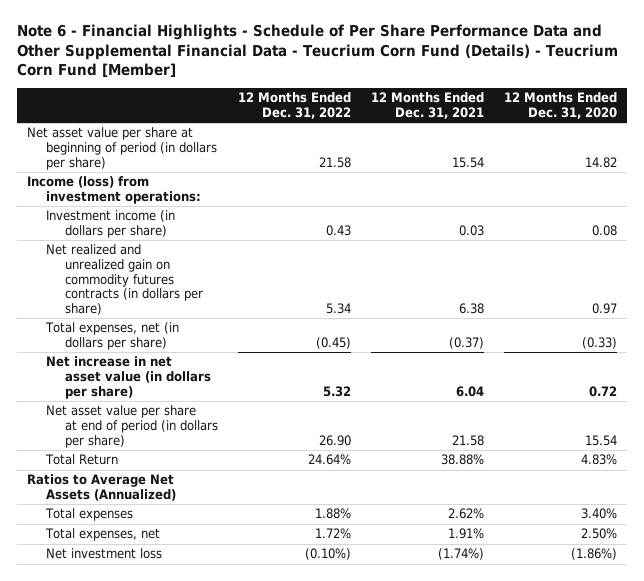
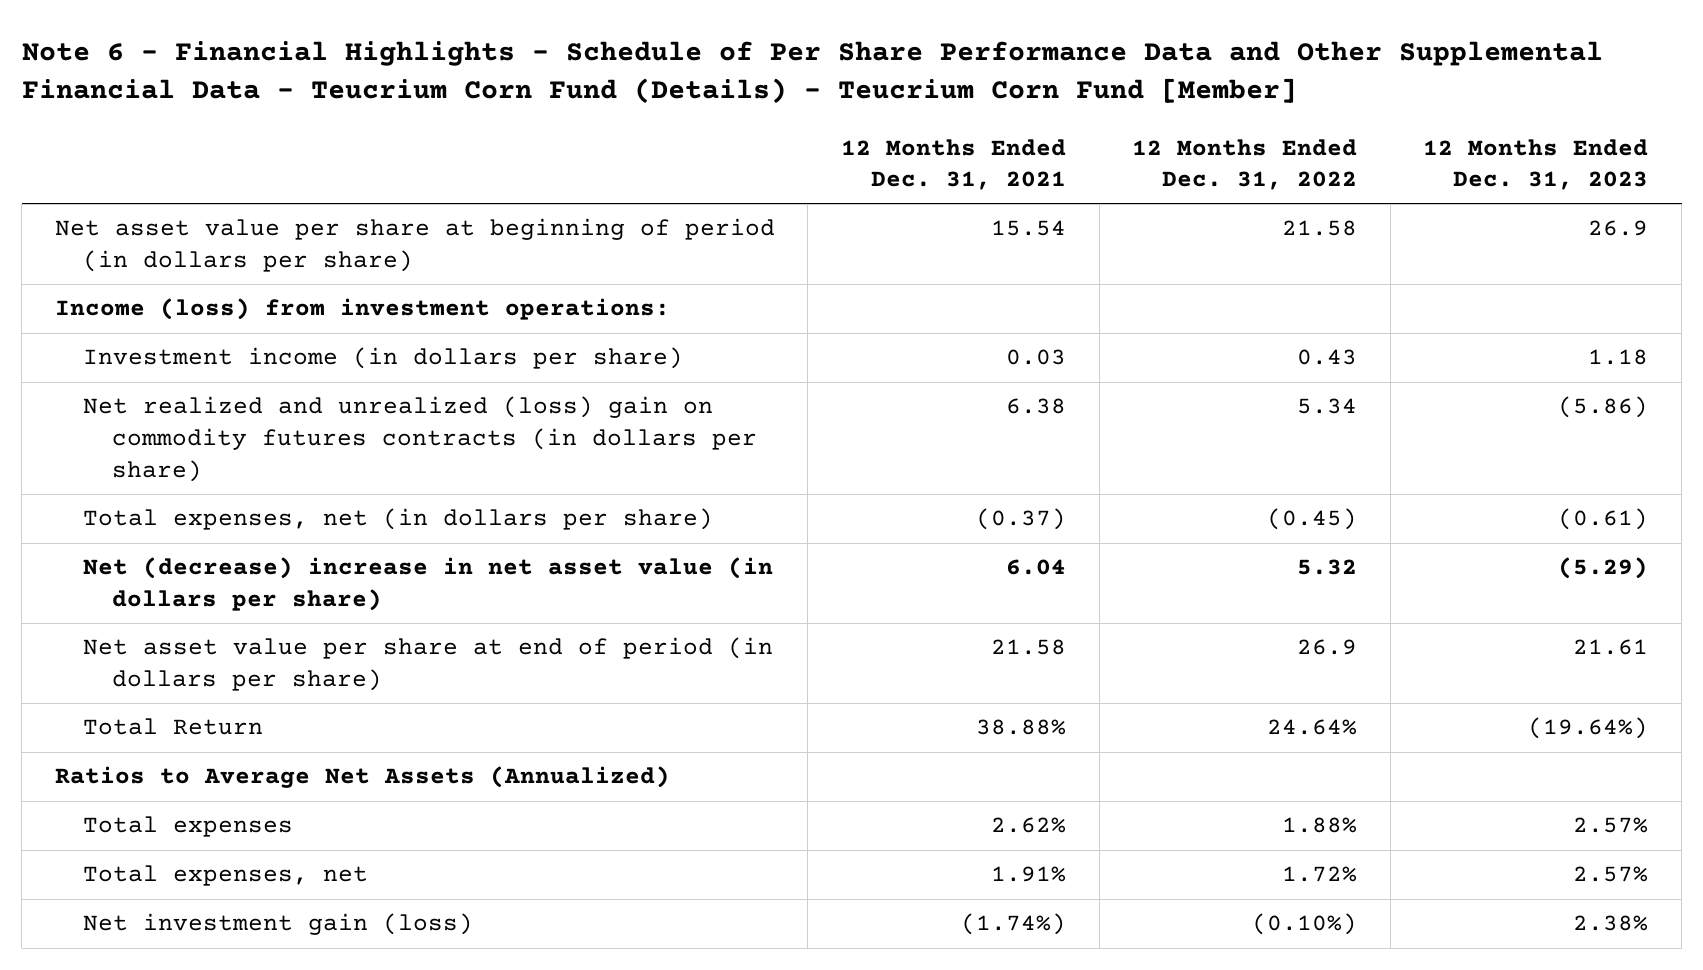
[504,92,618,119] 12 Months Ended Dec. 31, 2020 -> none
none -> [1423,138,1649,191] 12 Months Ended Dec. 31, 2023
[45,244,203,316] Net realized and unrealized gain on commodity futures contracts (in dollars per share) -> [83,396,757,482] Net realized and unrealized (loss) gain on commodity futures contracts (in dollars per share)
[45,356,211,399] Net increase in net asset value (in dollars per share) -> [83,557,774,612] Net (decrease) increase in net asset value (in dollars per share)
[319,434,352,446] 26.90 -> [1297,639,1358,656] 26.9
[45,548,162,560] Net investment loss -> [83,913,474,936] Net investment gain (loss)

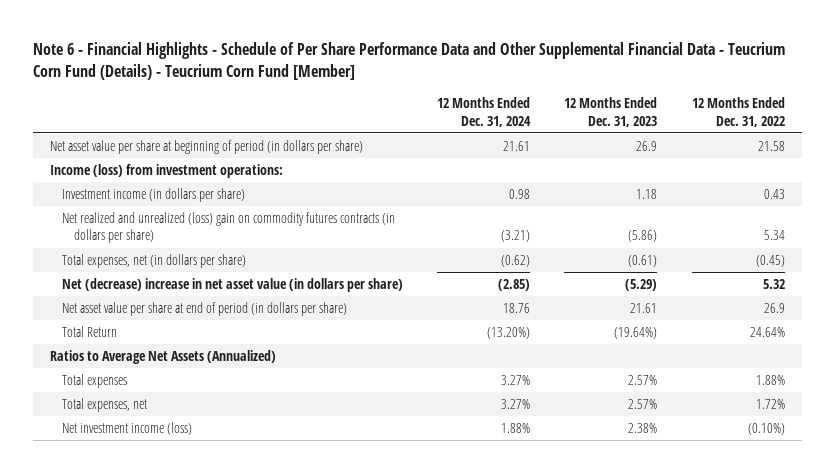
[840,138,1066,191] 12 Months Ended Dec. 31, 2021 -> none
none -> [437,97,532,127] 12 Months Ended Dec. 31, 2024
[83,913,474,936] Net investment gain (loss) -> [62,422,193,436] Net investment income (loss)

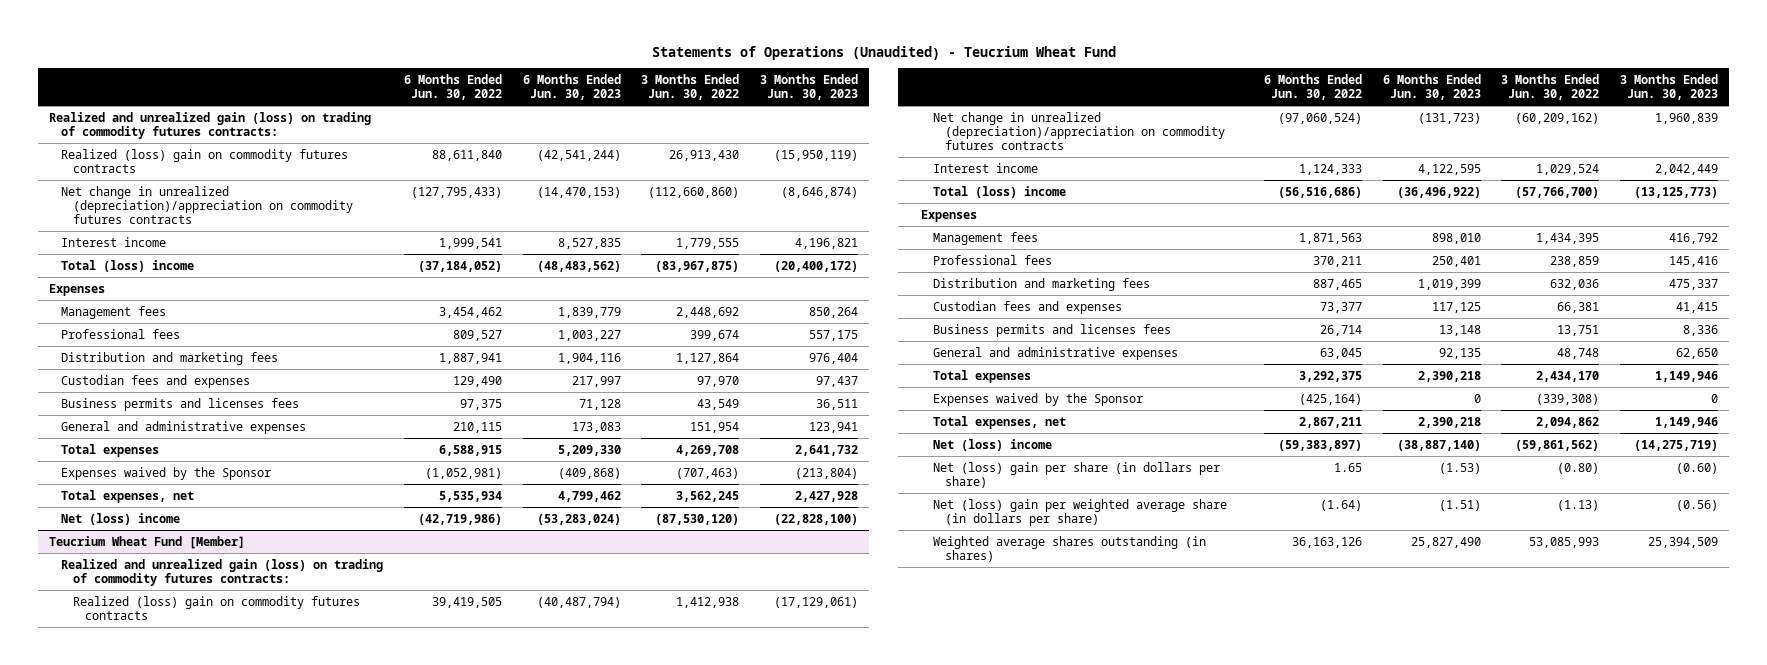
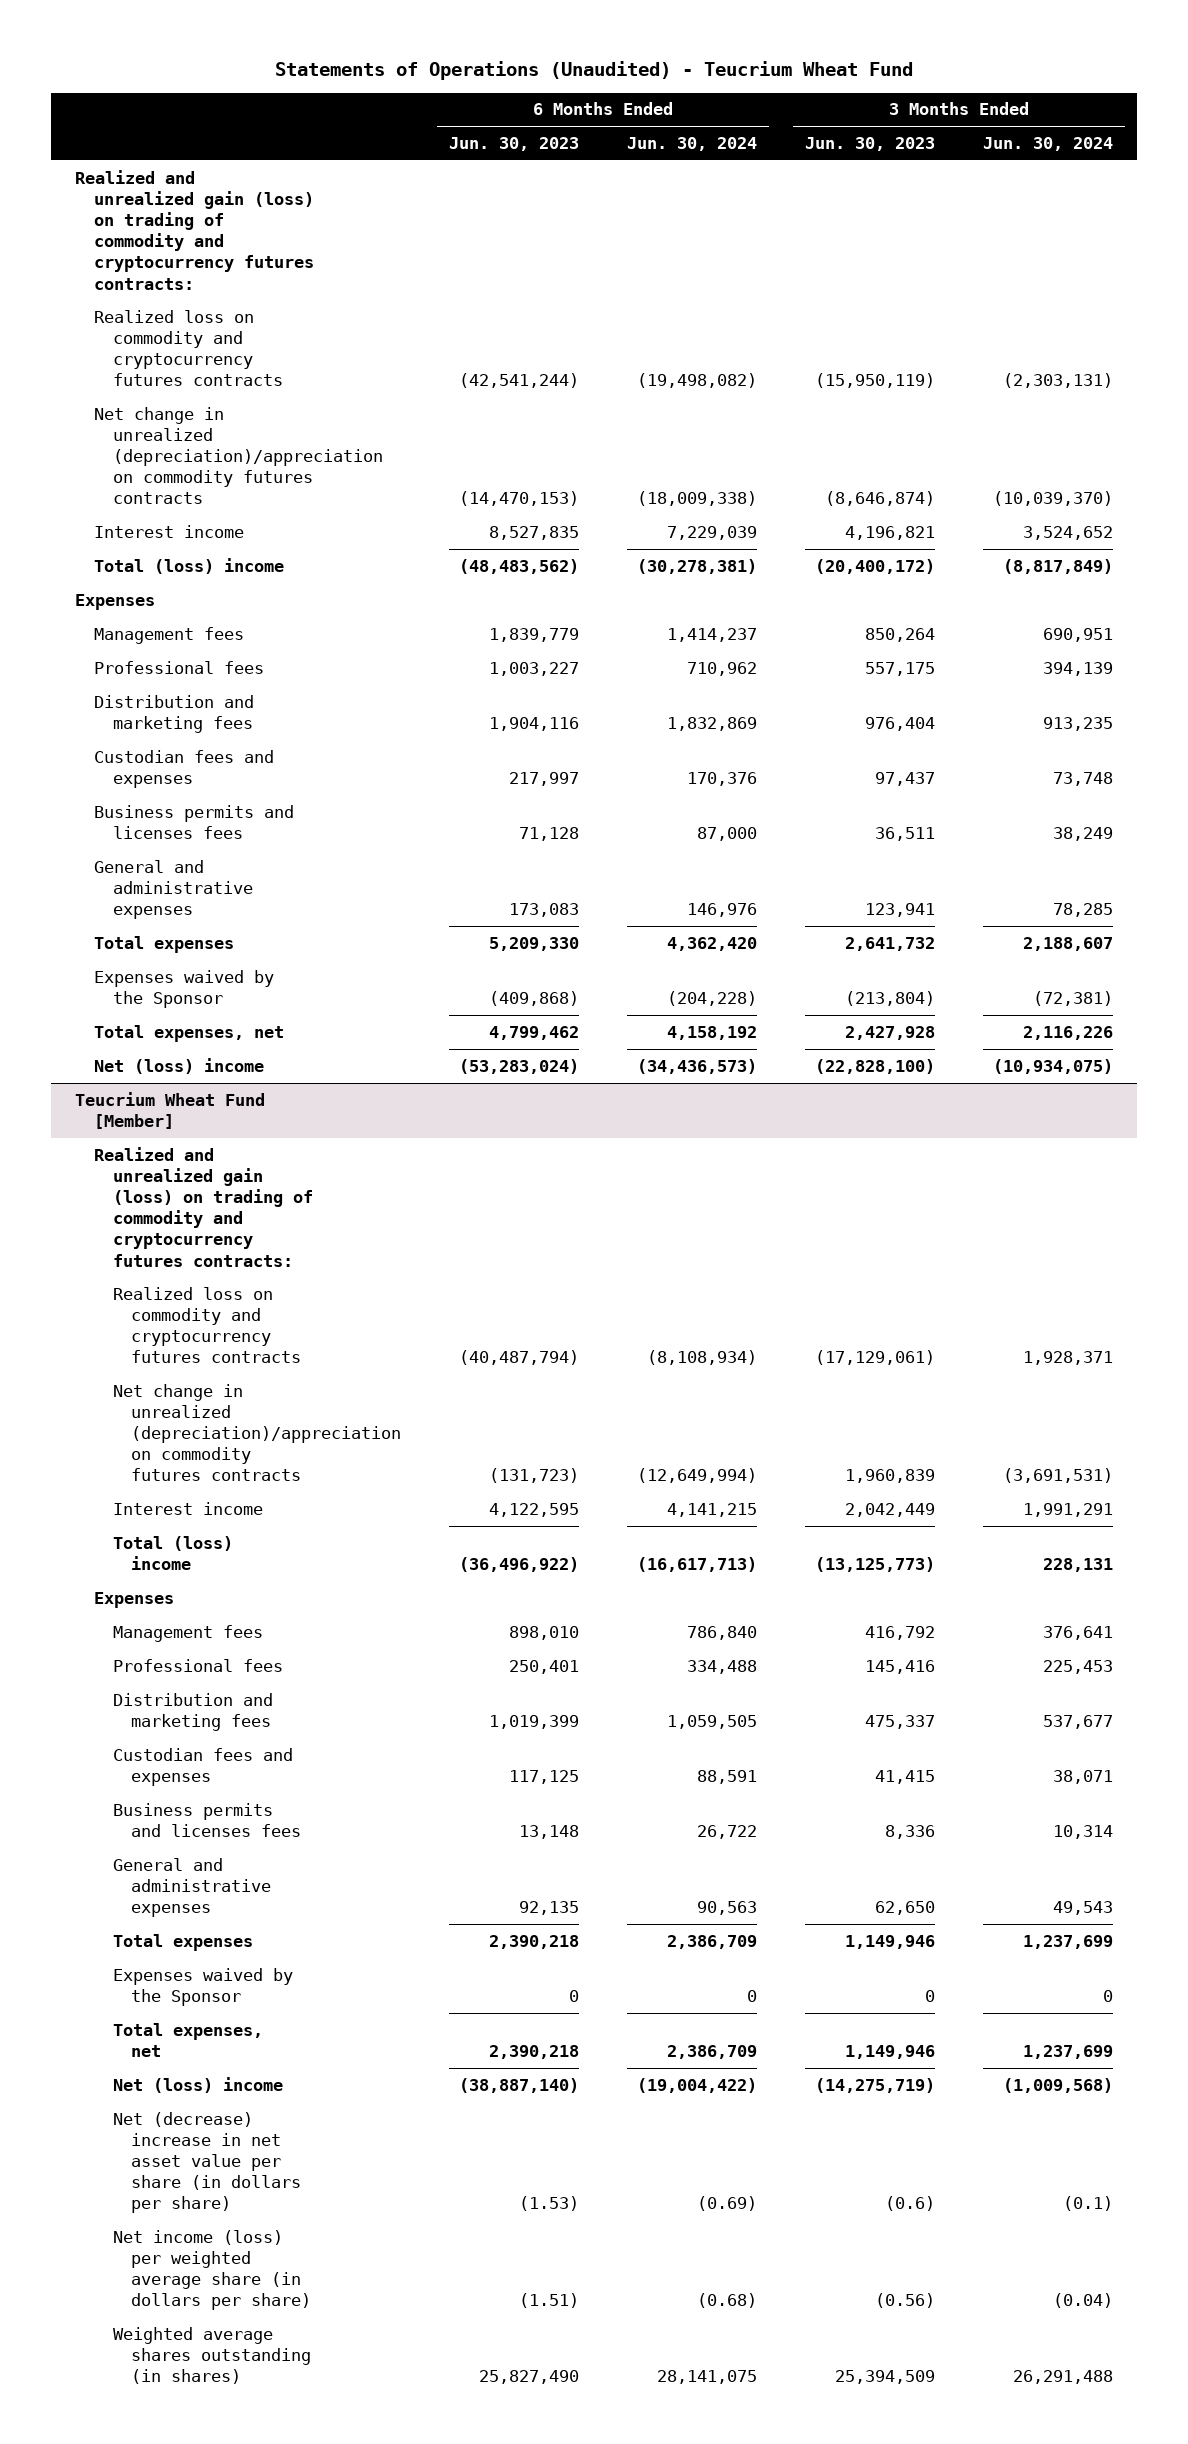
[403,74,502,101] 6 Months Ended Jun. 30, 2022 -> none
[641,74,740,101] 3 Months Ended Jun. 30, 2022 -> none
none -> [627,137,758,152] Jun. 30, 2024
none -> [983,137,1114,152] Jun. 30, 2024
[48,111,371,139] Realized and unrealized gain (loss) on trading of commodity futures contracts: -> [75,169,314,290] Realized and unrealized gain (loss) on trading of commodity and cryptocurrency futures contracts:
[60,148,348,173] Realized (loss) gain on commodity futures contracts -> [93,309,283,387] Realized loss on commodity and cryptocurrency futures contracts
[60,558,383,586] Realized and unrealized gain (loss) on trading of commodity futures contracts: -> [93,1146,313,1267] Realized and unrealized gain (loss) on trading of commodity and cryptocurrency futures contracts:
[72,595,360,620] Realized (loss) gain on commodity futures contracts -> [112,1286,302,1364] Realized loss on commodity and cryptocurrency futures contracts
[932,461,1220,488] Net (loss) gain per share (in dollars per share) -> [112,2111,302,2214] Net (decrease) increase in net asset value per share (in dollars per share)
[1676,462,1719,474] (0.60) -> [885,2196,936,2212] (0.6)
[932,498,1227,526] Net (loss) gain per weighted average share (in dollars per share) -> [112,2229,312,2311] Net income (loss) per weighted average share (in dollars per share)

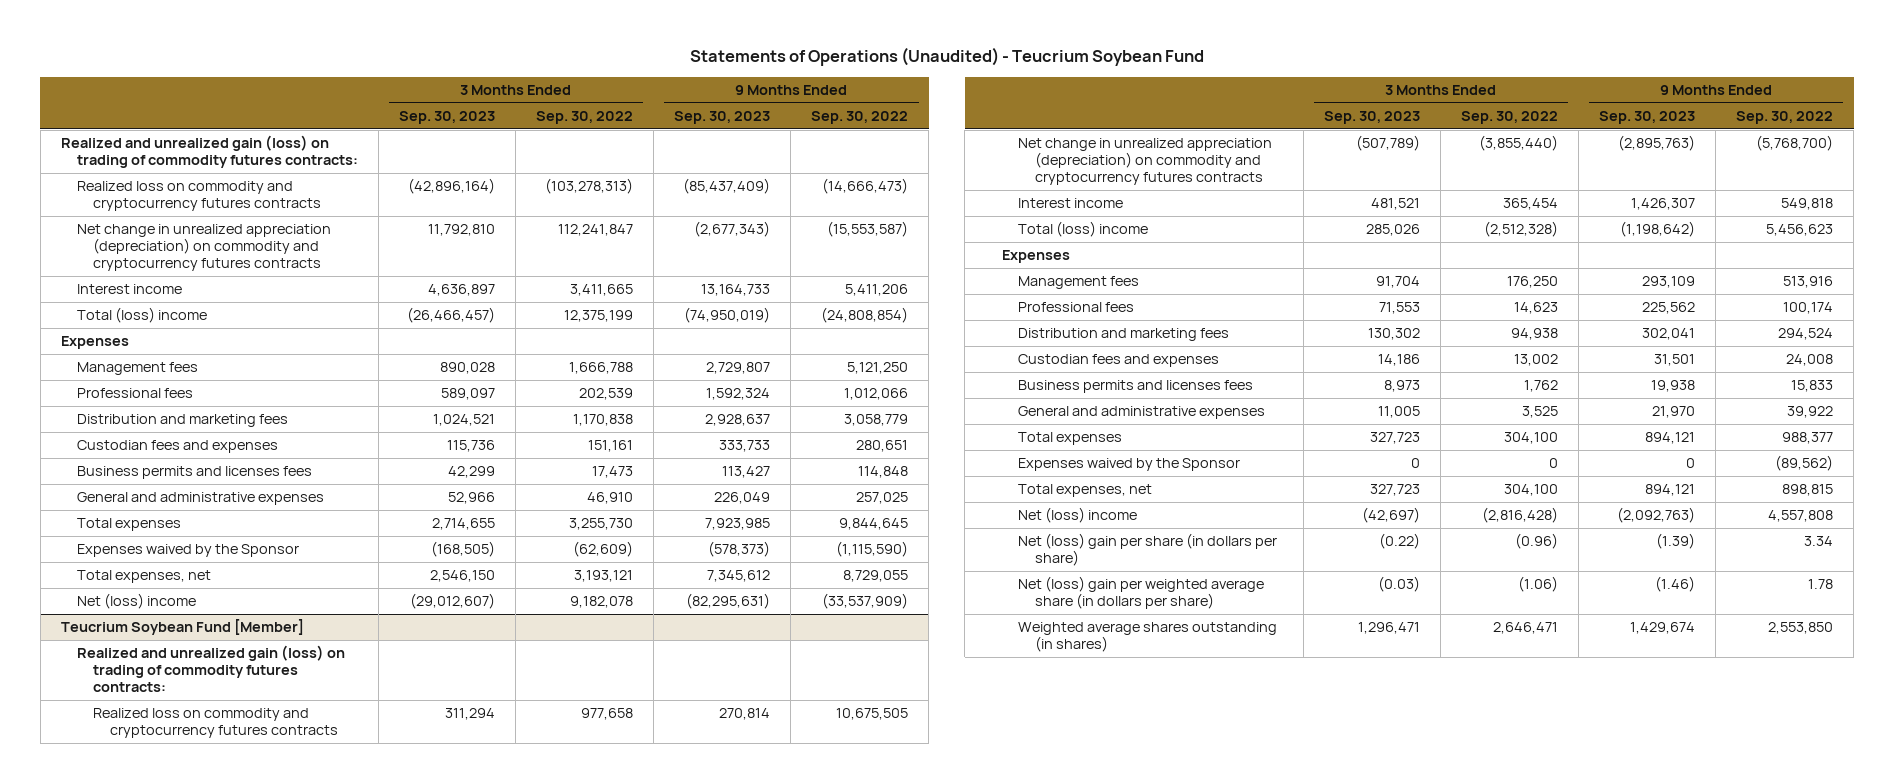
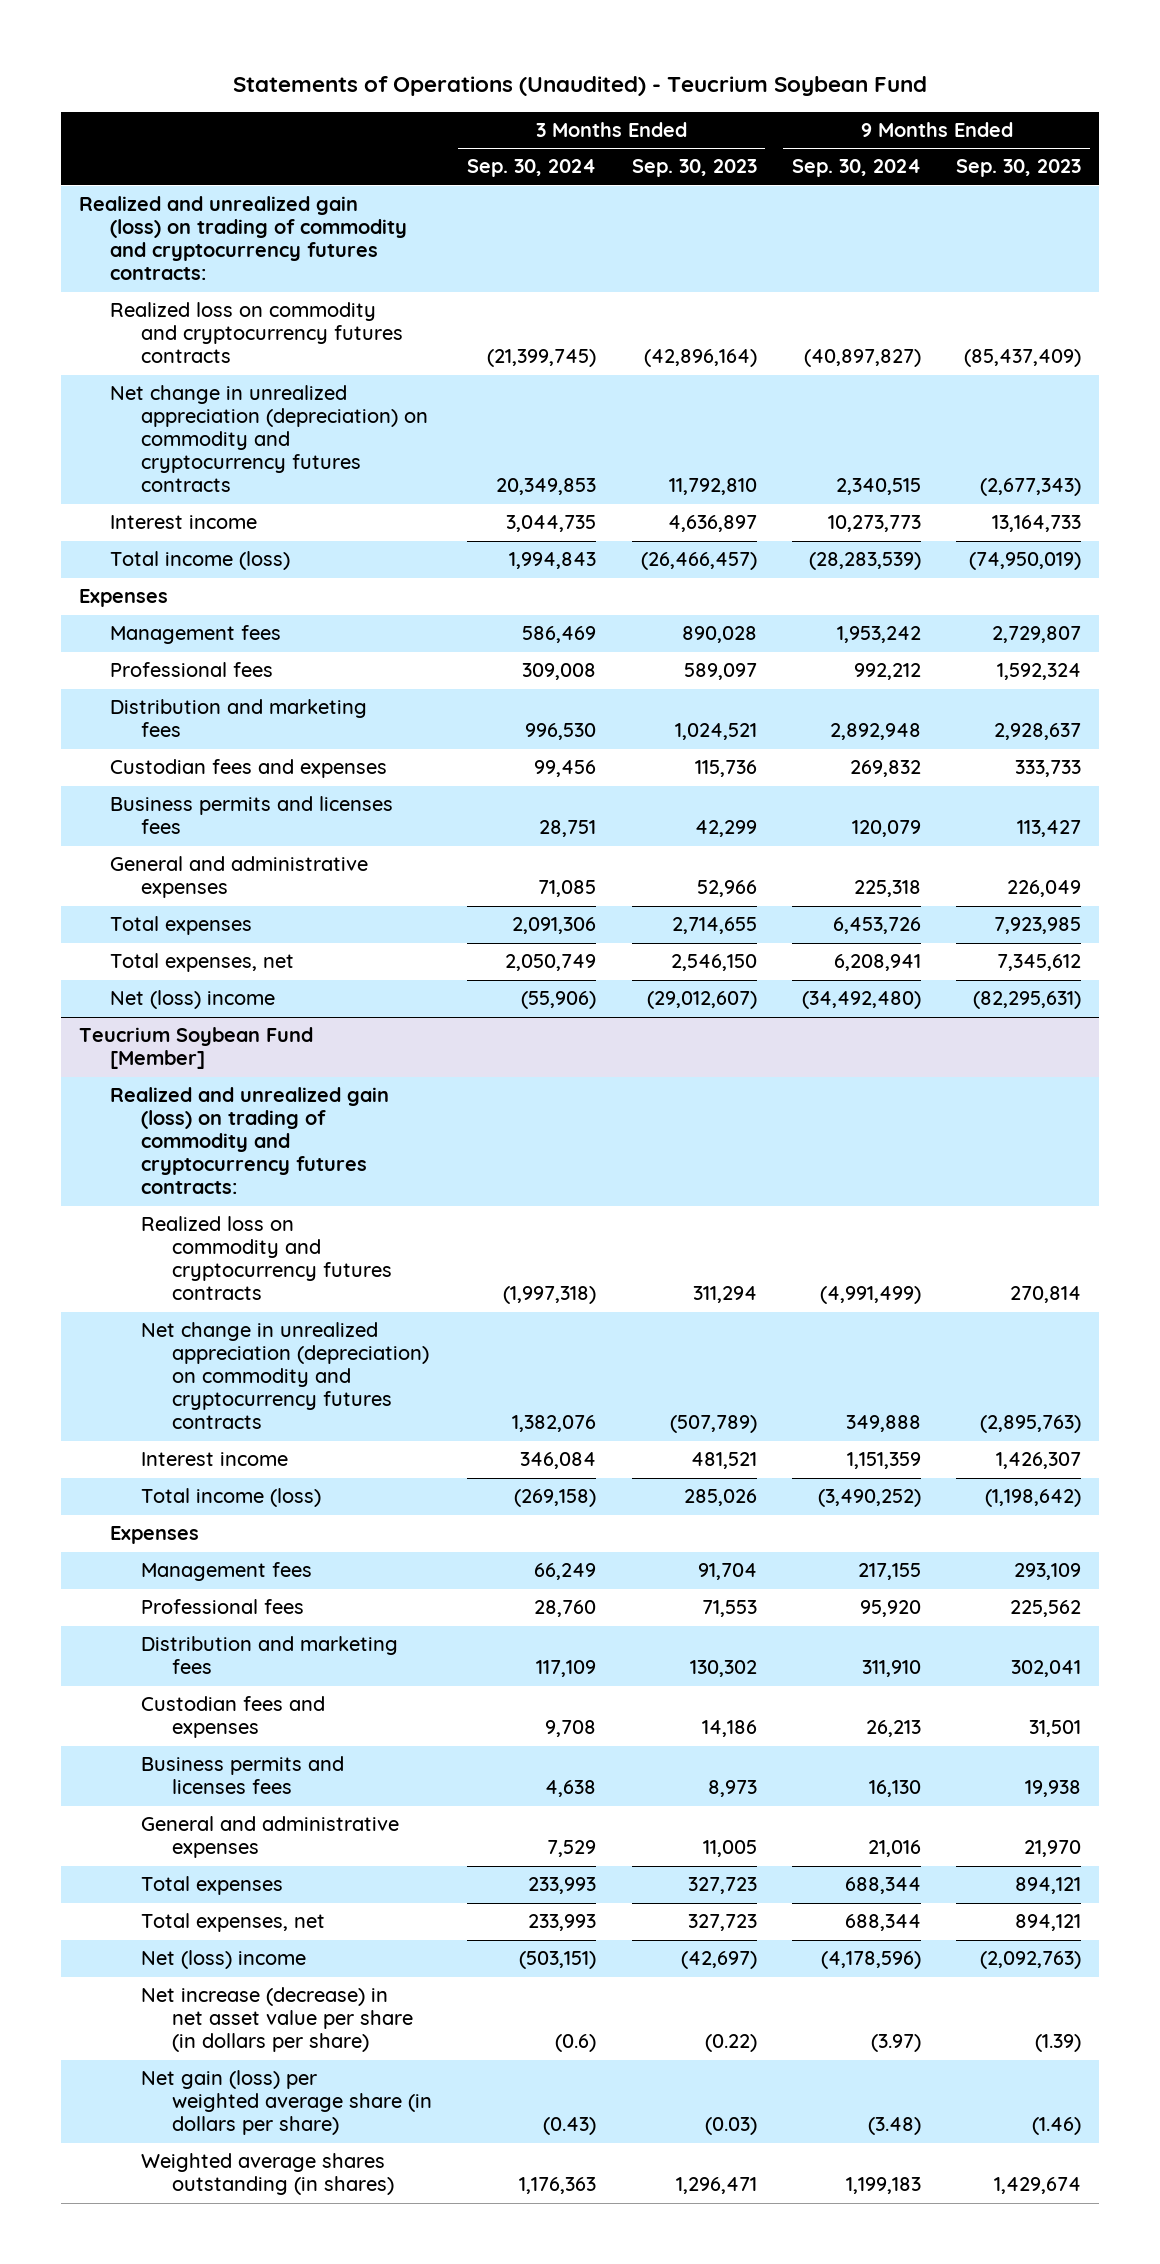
[536,111,634,125] Sep. 30, 2022 -> none
[811,111,909,125] Sep. 30, 2022 -> none
none -> [467,159,597,178] Sep. 30, 2024
none -> [791,159,921,178] Sep. 30, 2024
[60,135,358,169] Realized and unrealized gain (loss) on trading of commodity futures contracts: -> [78,196,407,281] Realized and unrealized gain (loss) on trading of commodity and cryptocurrency futures contracts:
[76,307,207,324] Total (loss) income -> [109,551,290,571] Total income (loss)
[76,544,299,558] Expenses waived by the Sponsor -> none
[76,645,345,692] Realized and unrealized gain (loss) on trading of commodity futures contracts: -> [109,1087,389,1195] Realized and unrealized gain (loss) on trading of commodity and cryptocurrency futures contracts:
[1018,221,1149,238] Total (loss) income -> [140,1488,321,1508] Total income (loss)
[1018,458,1241,472] Expenses waived by the Sponsor -> none
[1018,533,1278,567] Net (loss) gain per share (in dollars per share) -> [140,1987,413,2053] Net increase (decrease) in net asset value per share (in dollars per share)
[1018,576,1265,610] Net (loss) gain per weighted average share (in dollars per share) -> [140,2070,432,2136] Net gain (loss) per weighted average share (in dollars per share)

